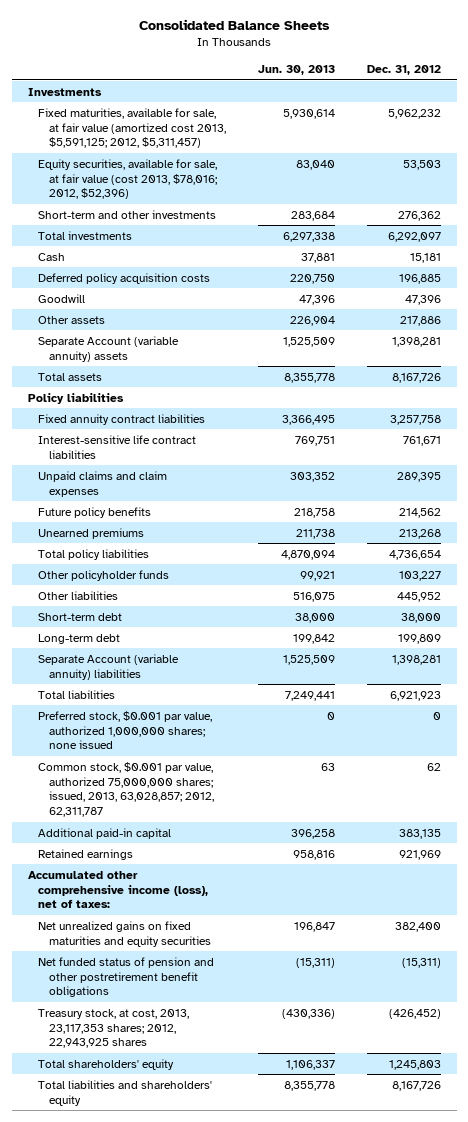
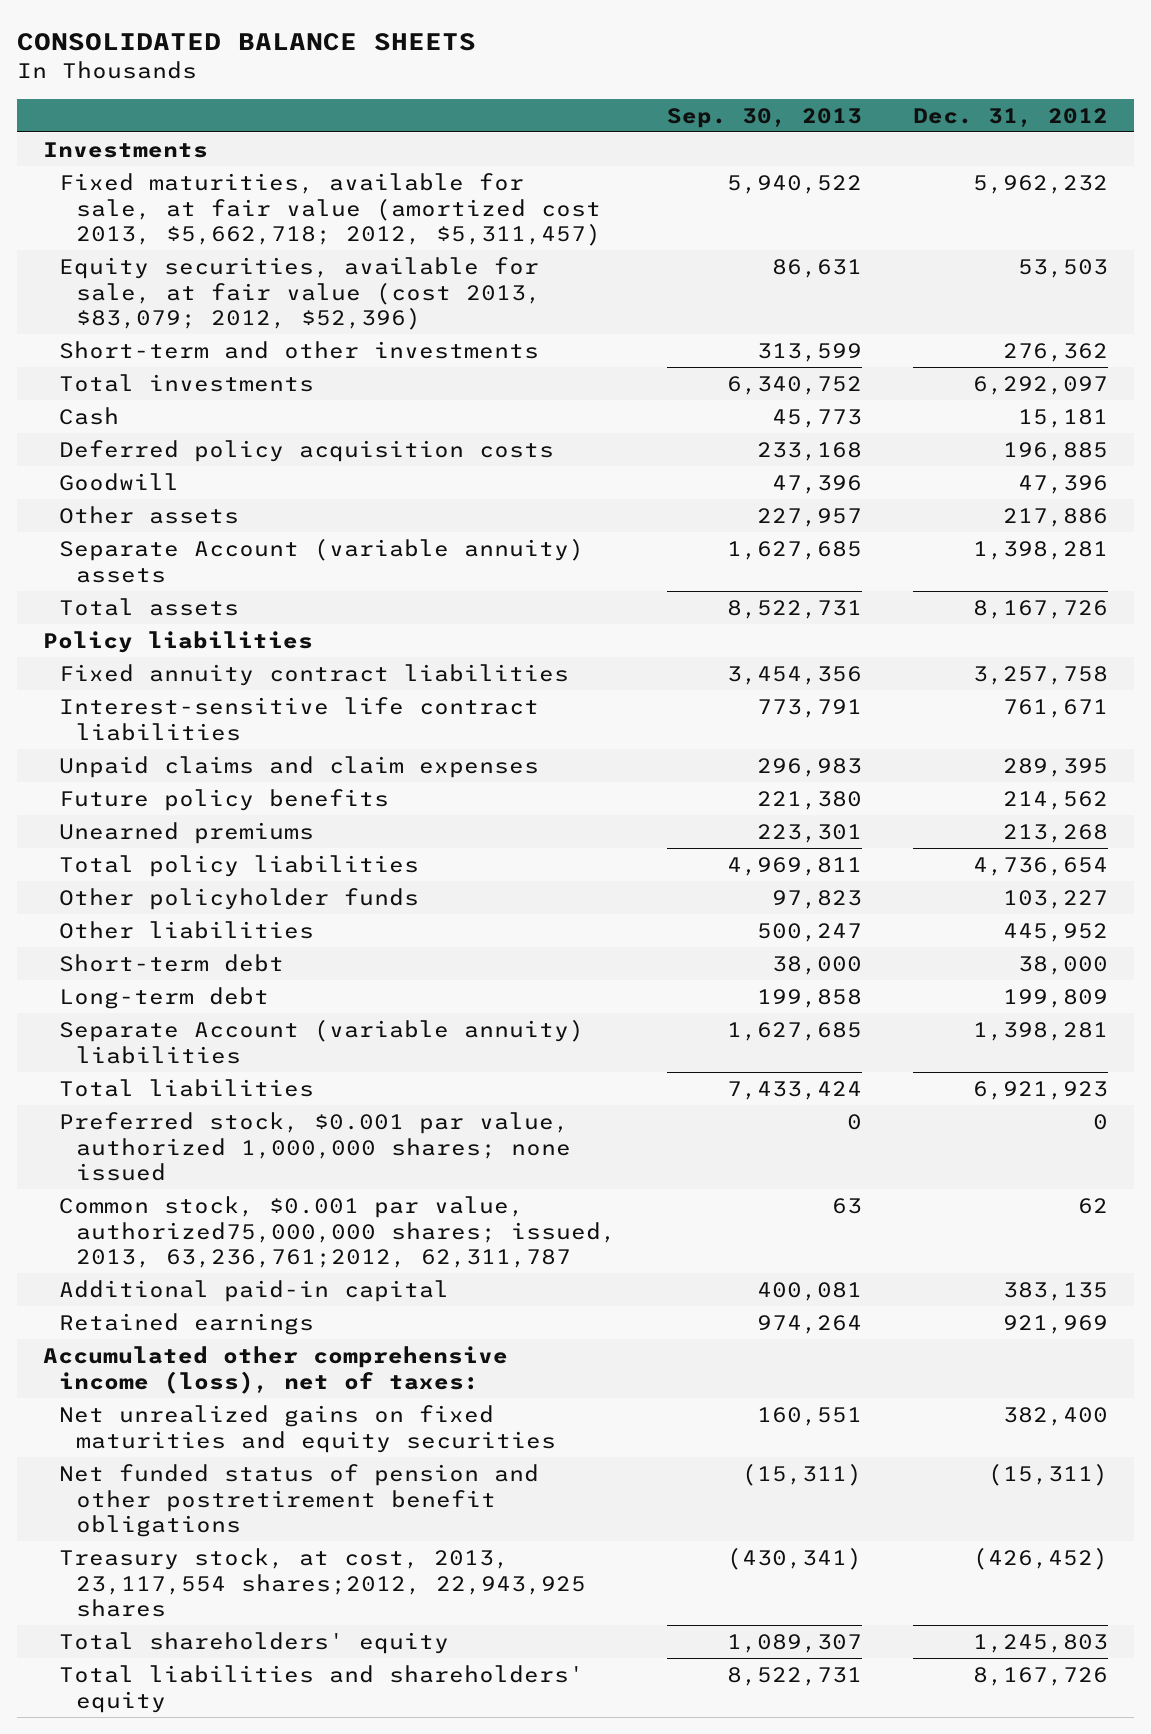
[139,19,331,31] Consolidated Balance Sheets -> [16,32,476,51] CONSOLIDATED BALANCE SHEETS
[257,64,335,75] Jun. 30, 2013 -> none
none -> [667,107,863,128] Sep. 30, 2013
[38,107,226,149] Fixed maturities, available for sale, at fair value (amortized cost 2013, $5,591,125; 2012, $5,311,457) -> [59,172,602,247] Fixed maturities, available for sale, at fair value (amortized cost 2013, $5,662,718; 2012, $5,311,457)
[38,158,218,200] Equity securities, available for sale, at fair value (cost 2013, $78,016; 2012, $52,396) -> [59,256,542,331] Equity securities, available for sale, at fair value (cost 2013, $83,079; 2012, $52,396)
[38,761,214,818] Common stock, $0.001 par value, authorized 75,000,000 shares; issued, 2013, 63,028,857; 2012, 62,311,787 -> [59,1195,617,1269] Common stock, $0.001 par value, authorized75,000,000 shares; issued, 2013, 63,236,761;2012, 62,311,787
[38,1008,190,1049] Treasury stock, at cost, 2013, 23,117,353 shares; 2012, 22,943,925 shares -> [59,1547,587,1618] Treasury stock, at cost, 2013, 23,117,554 shares;2012, 22,943,925 shares

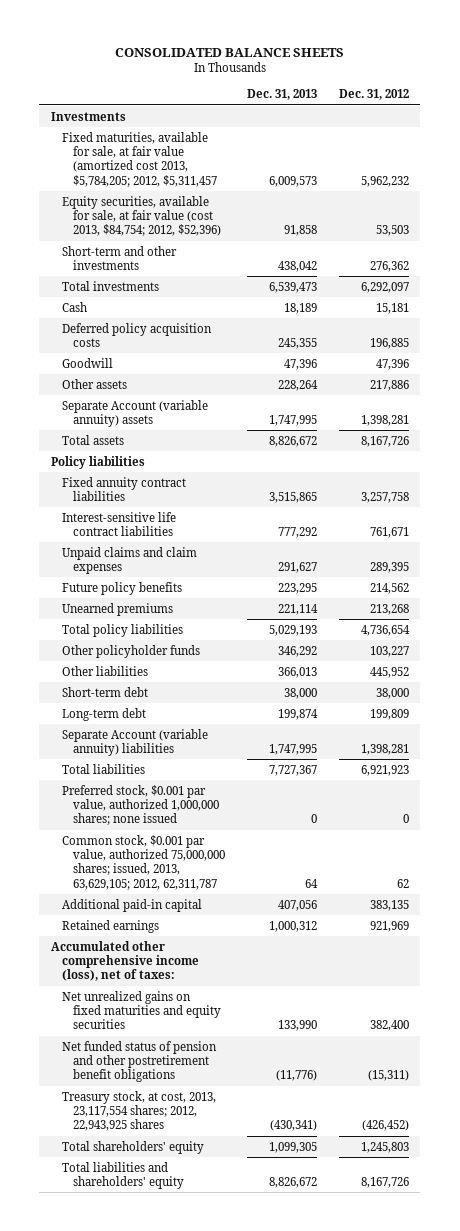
[667,107,863,128] Sep. 30, 2013 -> none
none -> [246,89,317,101] Dec. 31, 2013
[59,172,602,247] Fixed maturities, available for sale, at fair value (amortized cost 2013, $5,662,718; 2012, $5,311,457) -> [61,131,217,187] Fixed maturities, available for sale, at fair value (amortized cost 2013, $5,784,205; 2012, $5,311,457
[59,256,542,331] Equity securities, available for sale, at fair value (cost 2013, $83,079; 2012, $52,396) -> [61,195,221,237] Equity securities, available for sale, at fair value (cost 2013, $84,754; 2012, $52,396)
[59,1195,617,1269] Common stock, $0.001 par value, authorized75,000,000 shares; issued, 2013, 63,236,761;2012, 62,311,787 -> [61,834,225,890] Common stock, $0.001 par value, authorized 75,000,000 shares; issued, 2013, 63,629,105; 2012, 62,311,787
[59,1547,587,1618] Treasury stock, at cost, 2013, 23,117,554 shares;2012, 22,943,925 shares -> [61,1090,216,1132] Treasury stock, at cost, 2013, 23,117,554 shares; 2012, 22,943,925 shares

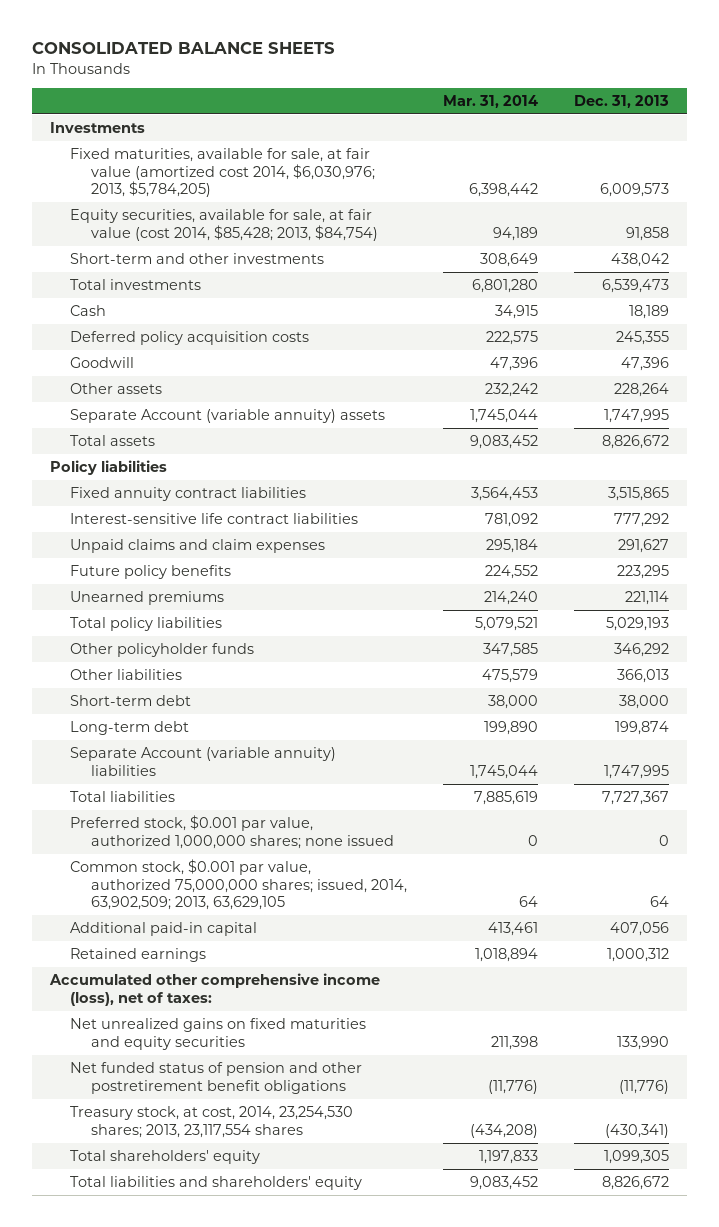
[339,89,410,101] Dec. 31, 2012 -> none
none -> [442,95,538,109] Mar. 31, 2014
[61,131,217,187] Fixed maturities, available for sale, at fair value (amortized cost 2013, $5,784,205; 2012, $5,311,457 -> [70,147,375,198] Fixed maturities, available for sale, at fair value (amortized cost 2014, $6,030,976; 2013, $5,784,205)
[61,195,221,237] Equity securities, available for sale, at fair value (cost 2013, $84,754; 2012, $52,396) -> [70,208,378,241] Equity securities, available for sale, at fair value (cost 2014, $85,428; 2013, $84,754)
[61,834,225,890] Common stock, $0.001 par value, authorized 75,000,000 shares; issued, 2013, 63,629,105; 2012, 62,311,787 -> [70,858,407,911] Common stock, $0.001 par value, authorized 75,000,000 shares; issued, 2014, 63,902,509; 2013, 63,629,105
[61,1090,216,1132] Treasury stock, at cost, 2013, 23,117,554 shares; 2012, 22,943,925 shares -> [70,1105,354,1138] Treasury stock, at cost, 2014, 23,254,530 shares; 2013, 23,117,554 shares

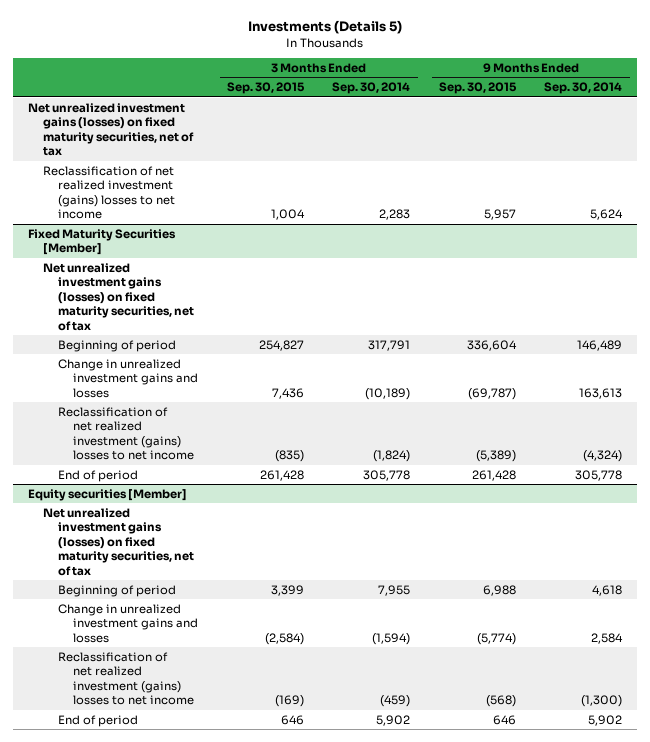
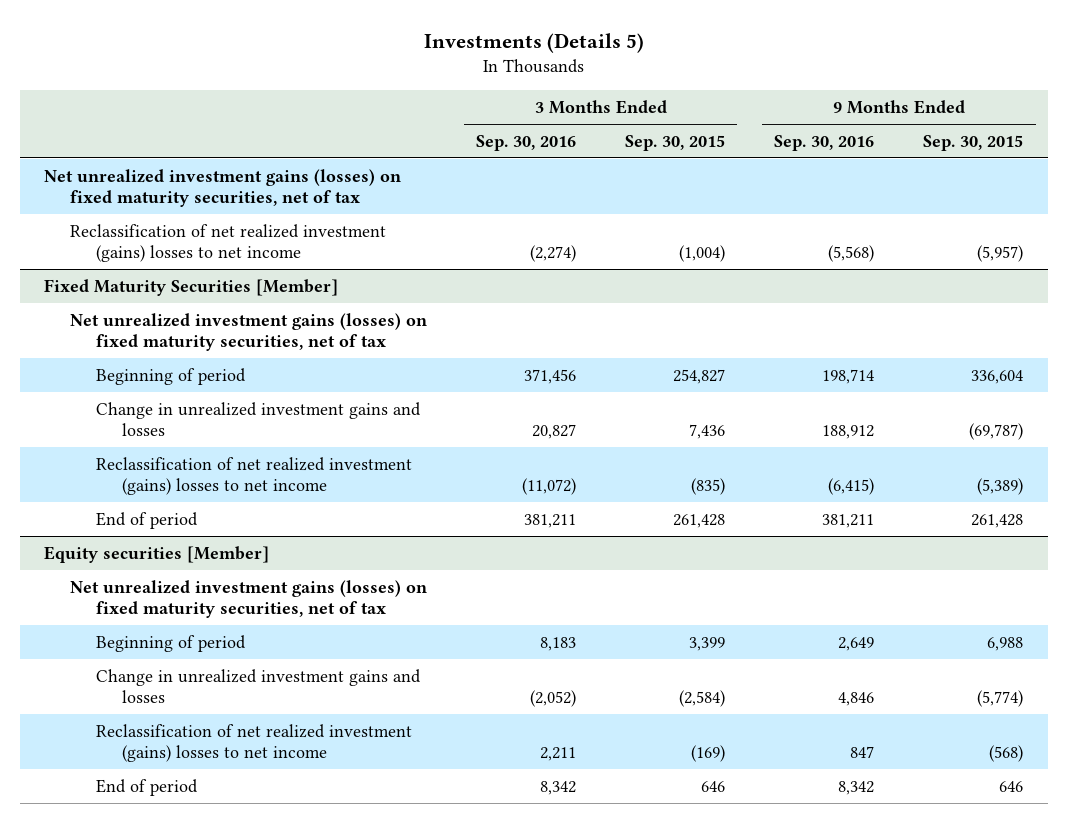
[332,82,411,95] Sep. 30, 2014 -> none
[544,82,623,95] Sep. 30, 2014 -> none
none -> [476,134,577,151] Sep. 30, 2016
none -> [774,134,875,151] Sep. 30, 2016
[270,209,305,221] 1,004 -> [679,245,726,263] (1,004)
[483,209,516,221] 5,957 -> [977,245,1024,263] (5,957)

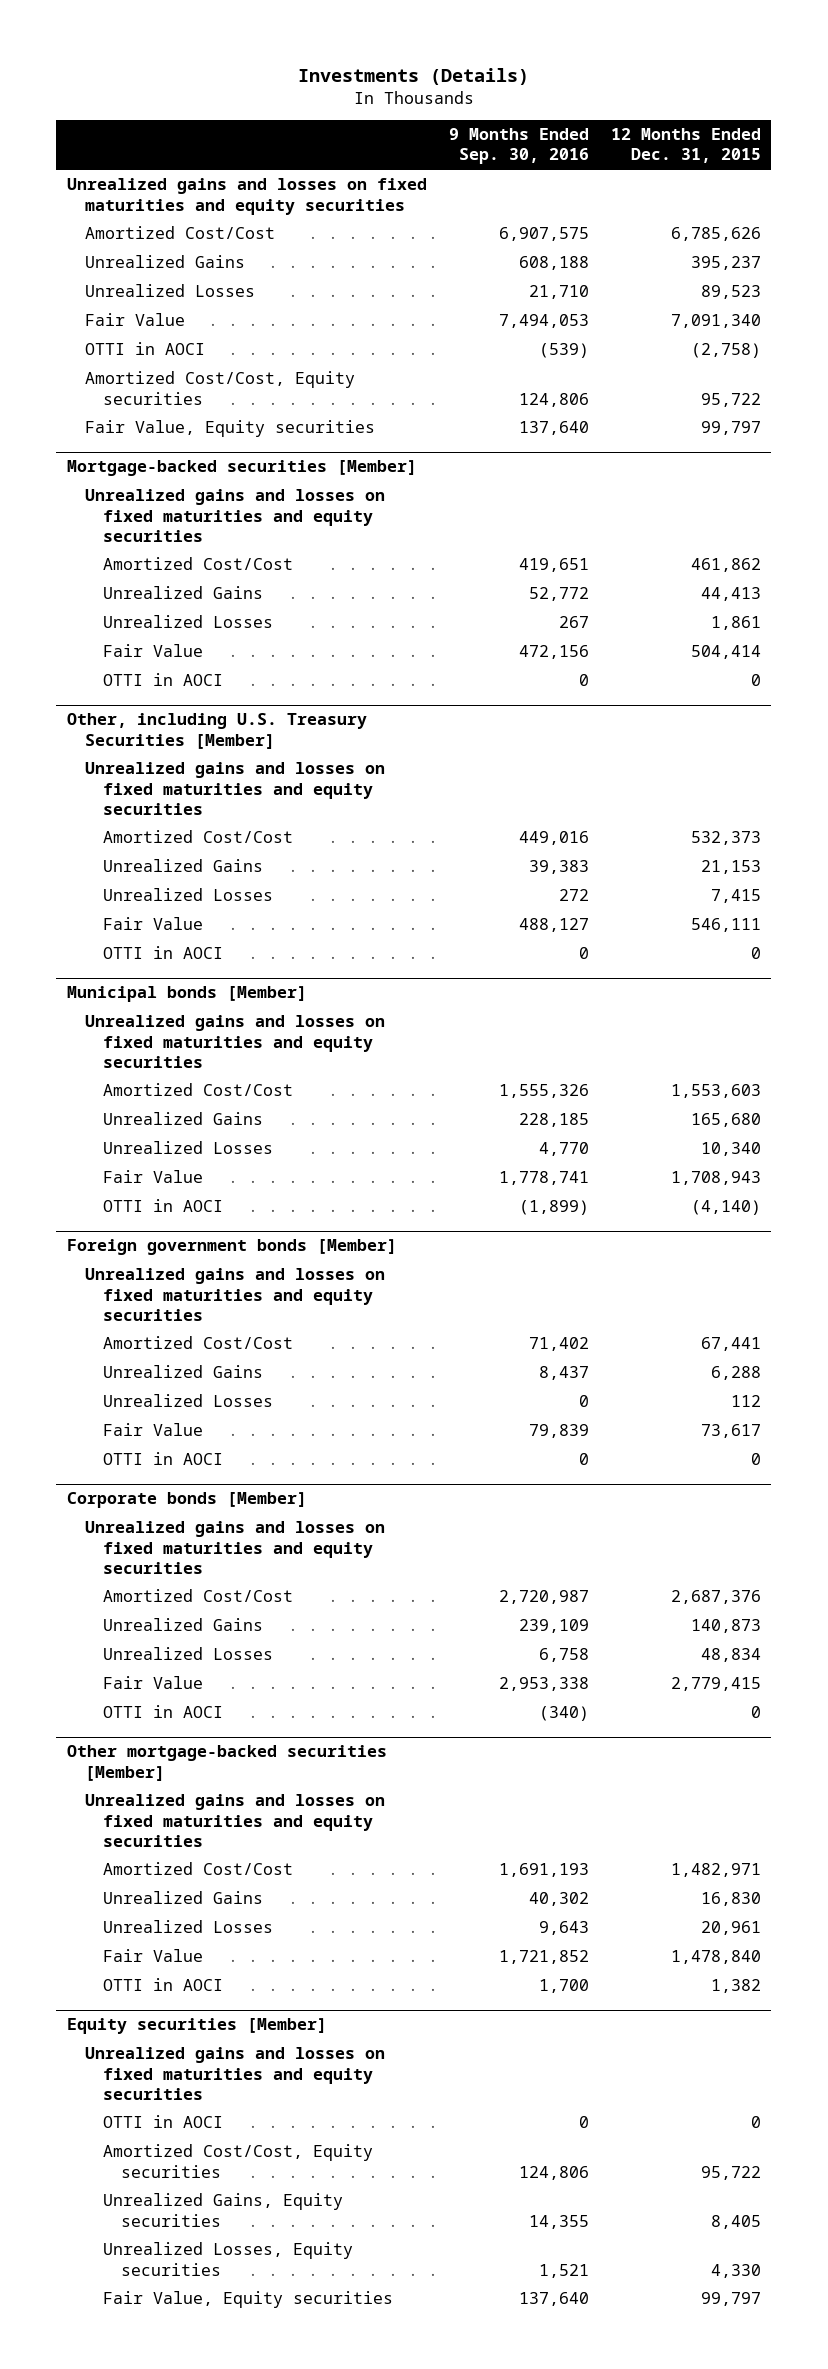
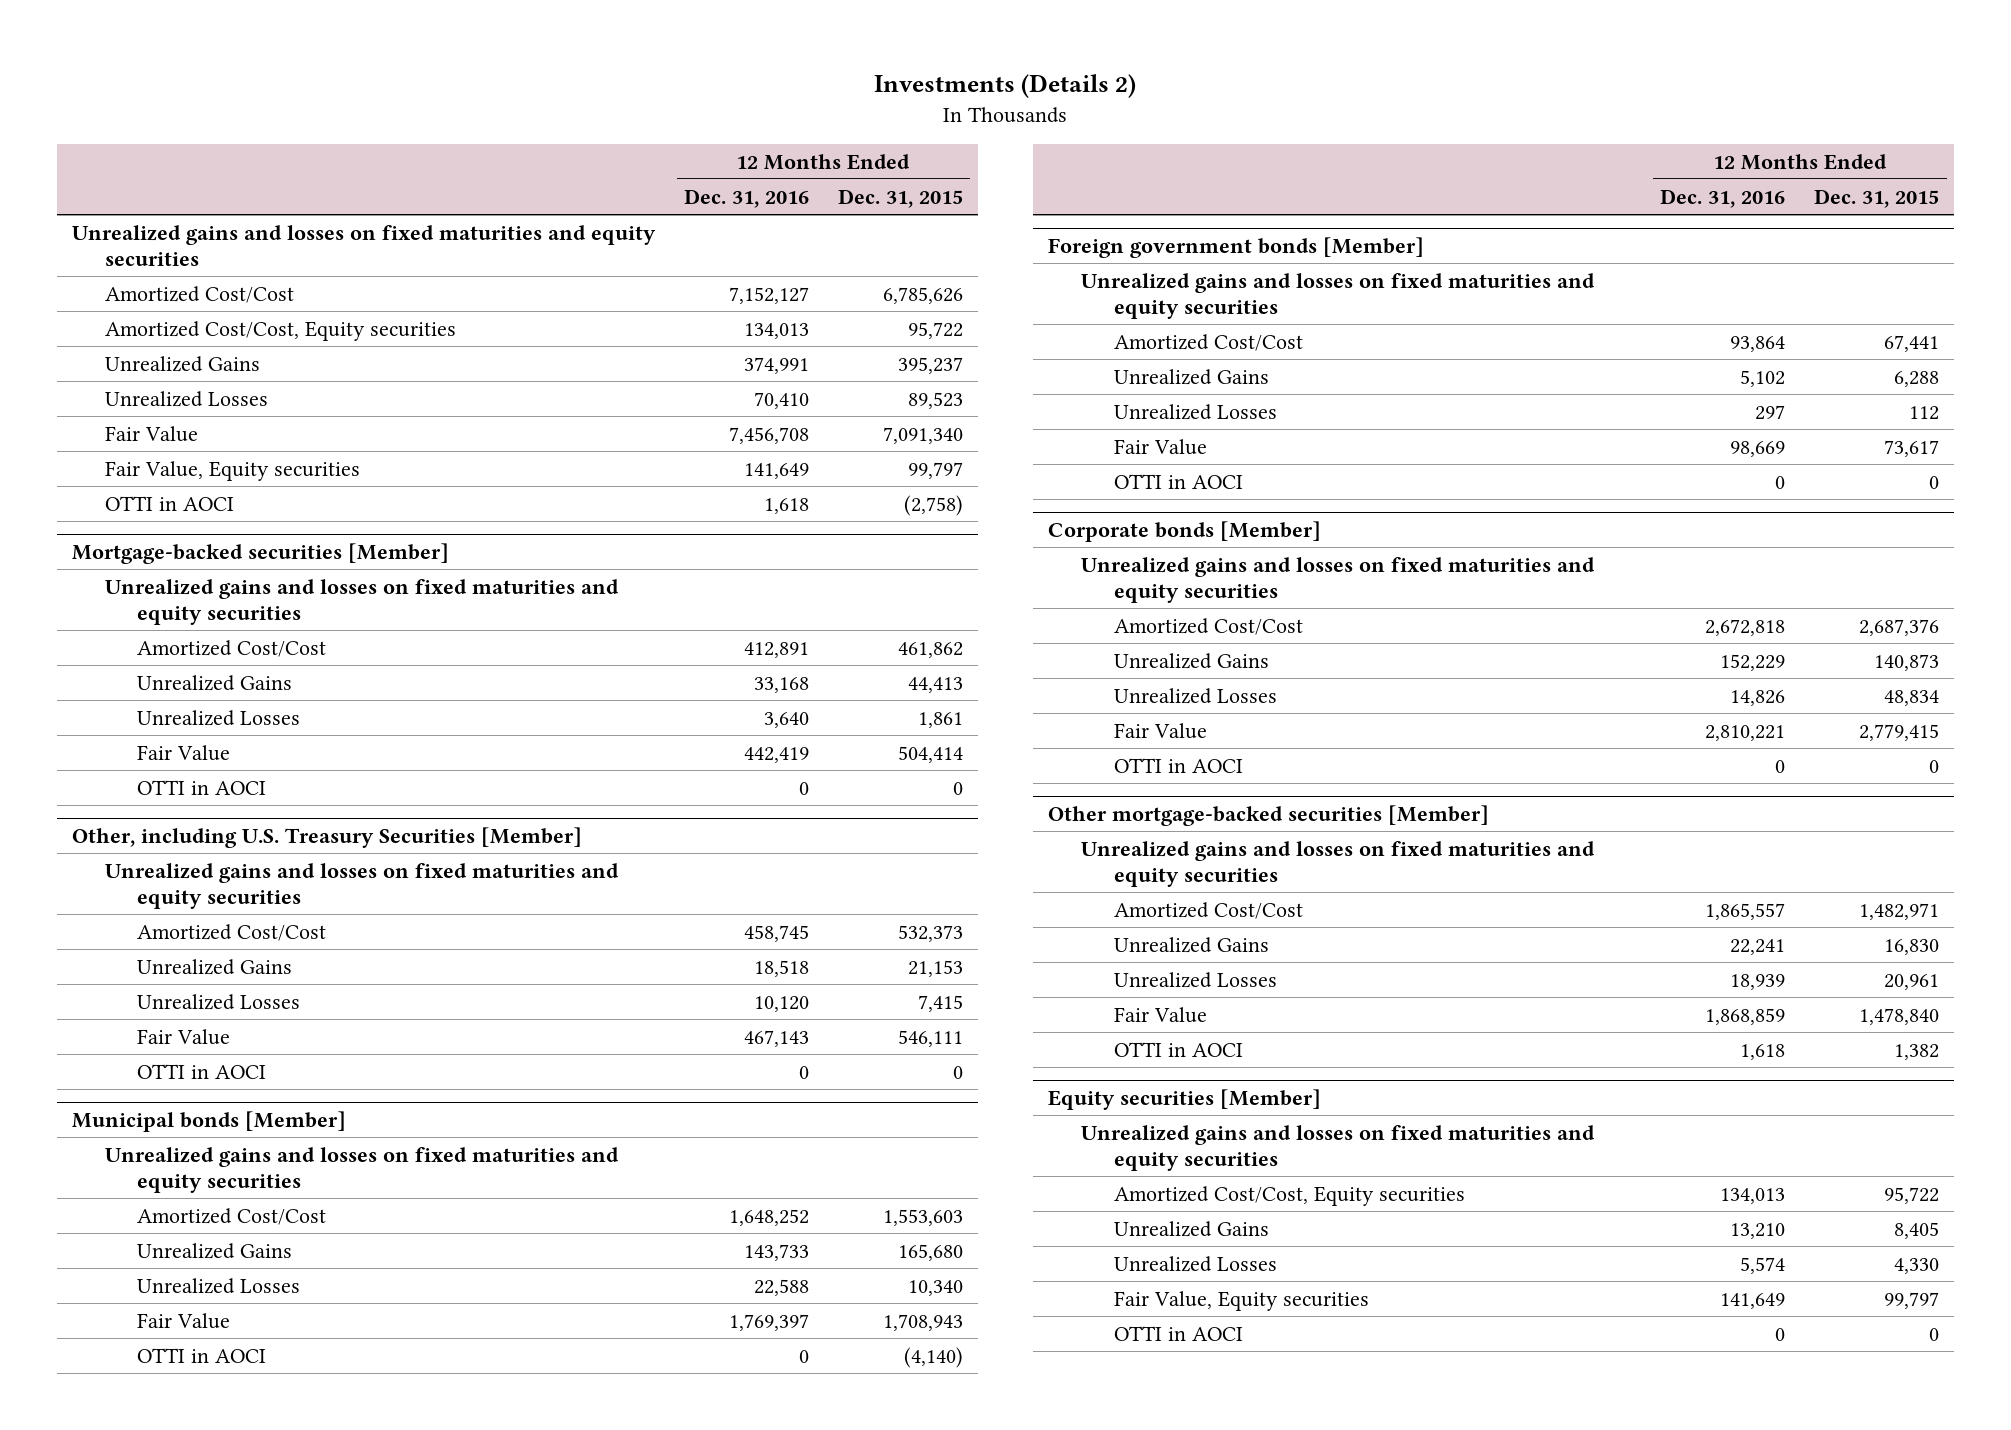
[297,67,529,85] Investments (Details) -> [874,73,1137,98] Investments (Details 2)
[448,128,589,165] 9 Months Ended Sep. 30, 2016 -> none
none -> [683,188,809,208] Dec. 31, 2016
[85,371,356,405] Amortized Cost/Cost, Equity securities -> [104,320,456,341] Amortized Cost/Cost, Equity securities
[85,342,206,356] OTTI in AOCI -> [104,495,234,511] OTTI in AOCI
[102,2193,343,2227] Unrealized Gains, Equity securities -> [1113,1220,1269,1237] Unrealized Gains
[102,2242,353,2276] Unrealized Losses, Equity securities -> [1113,1255,1277,1272] Unrealized Losses
[102,2115,223,2129] OTTI in AOCI -> [1113,1325,1243,1341] OTTI in AOCI

